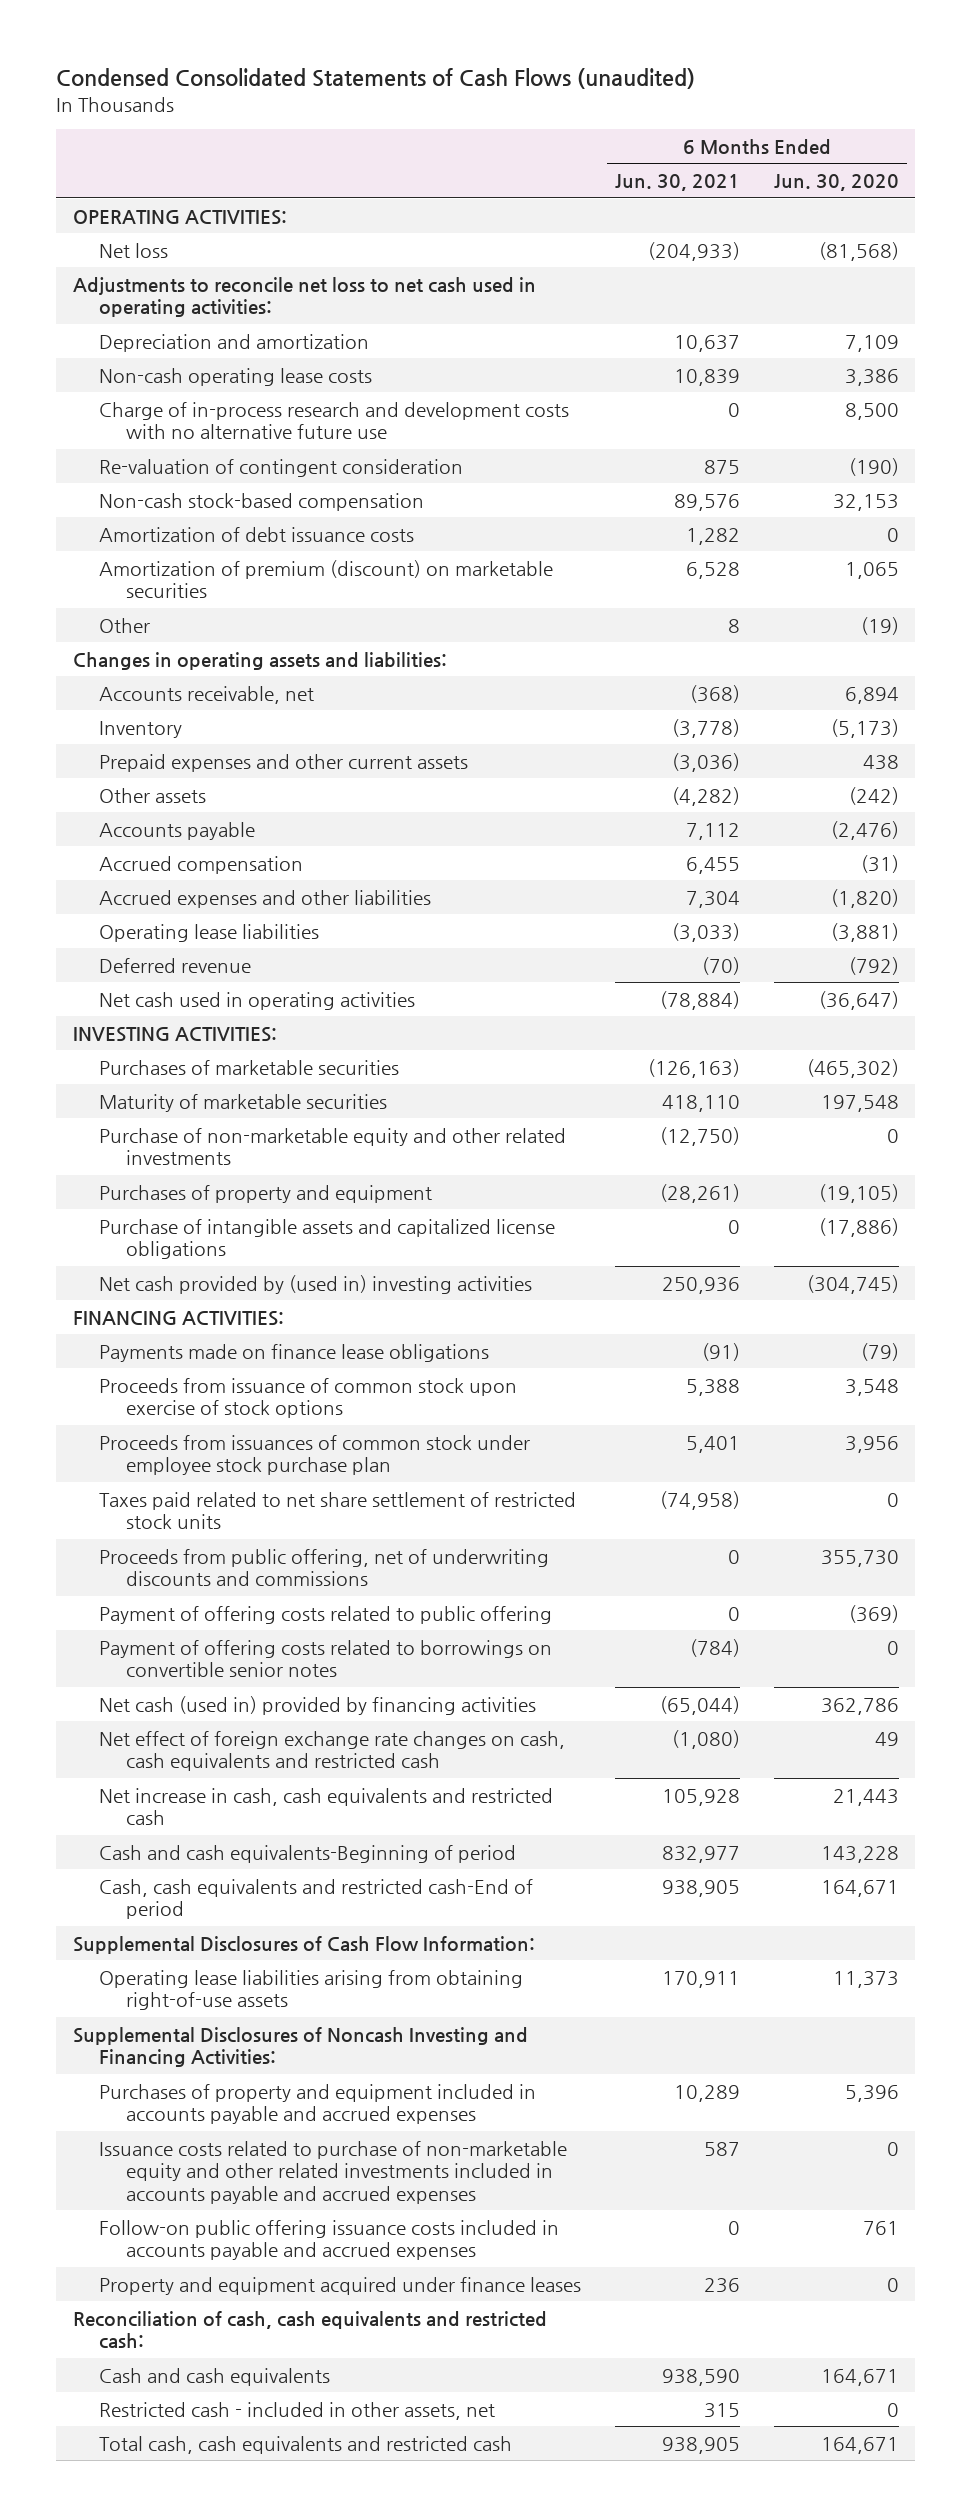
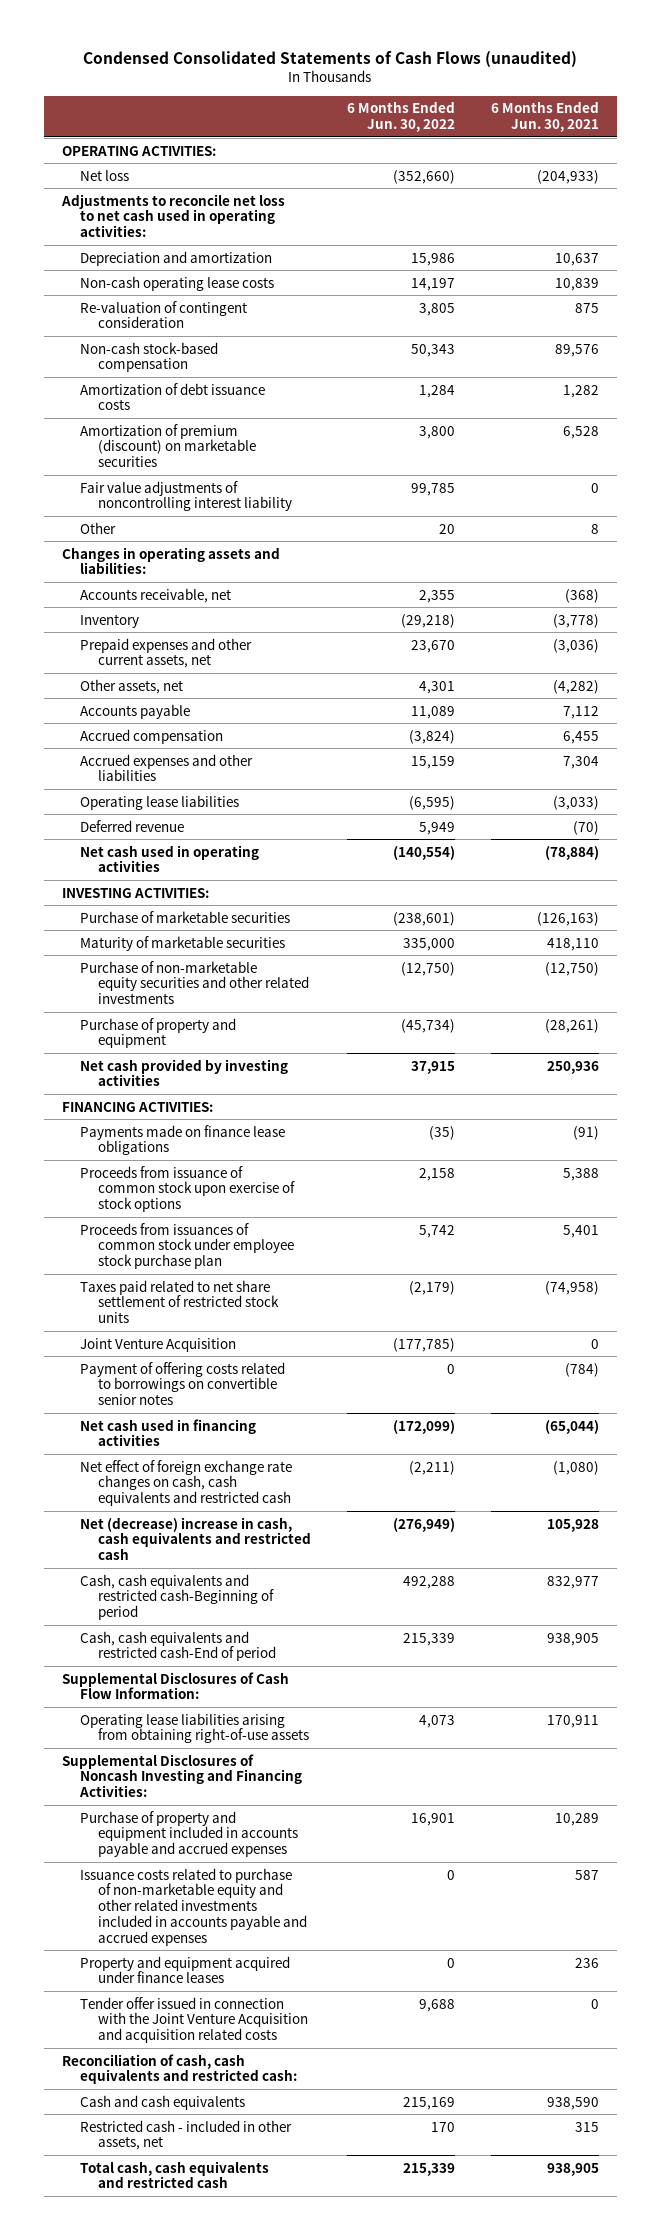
[773,174,899,192] Jun. 30, 2020 -> none
none -> [346,101,455,133] 6 Months Ended Jun. 30, 2022
[99,401,570,440] Charge of in-process research and development costs with no alternative future use -> none
none -> [79,480,292,512] Fair value adjustments of noncontrolling interest liability
[99,753,469,772] Prepaid expenses and other current assets -> [79,637,252,669] Prepaid expenses and other current assets, net
[99,787,207,803] Other assets -> [79,678,183,694] Other assets, net
[99,1059,400,1075] Purchases of marketable securities -> [79,910,290,923] Purchase of marketable securities
[99,1218,556,1260] Purchase of intangible assets and capitalized license obligations -> none
[99,1127,567,1166] Purchase of non-marketable equity and other related investments -> [79,960,309,1005] Purchase of non-marketable equity securities and other related investments
[99,1184,433,1203] Purchases of property and equipment -> [79,1017,236,1049] Purchase of property and equipment
[99,1274,533,1294] Net cash provided by (used in) investing activities -> [79,1058,288,1087] Net cash provided by investing activities
[99,1548,550,1587] Proceeds from public offering, net of underwriting discounts and commissions -> none
[99,1605,553,1624] Payment of offering costs related to public offering -> none
none -> [79,1337,236,1352] Joint Venture Acquisition
[99,1695,537,1715] Net cash (used in) provided by financing activities -> [79,1418,256,1447] Net cash used in financing activities
[99,1787,554,1826] Net increase in cash, cash equivalents and restricted cash -> [79,1516,311,1561] Net (decrease) increase in cash, cash equivalents and restricted cash
[99,1844,517,1863] Cash and cash equivalents-Beginning of period -> [79,1573,274,1621] Cash, cash equivalents and restricted cash-Beginning of period
[99,2083,537,2125] Purchases of property and equipment included in accounts payable and accrued expenses -> [79,1810,298,1858] Purchase of property and equipment included in accounts payable and accrued expenses
[99,2219,560,2261] Follow-on public offering issuance costs included in accounts payable and accrued expenses -> none
none -> [79,1996,308,2044] Tender offer issued in connection with the Joint Venture Acquisition and acquisition related costs

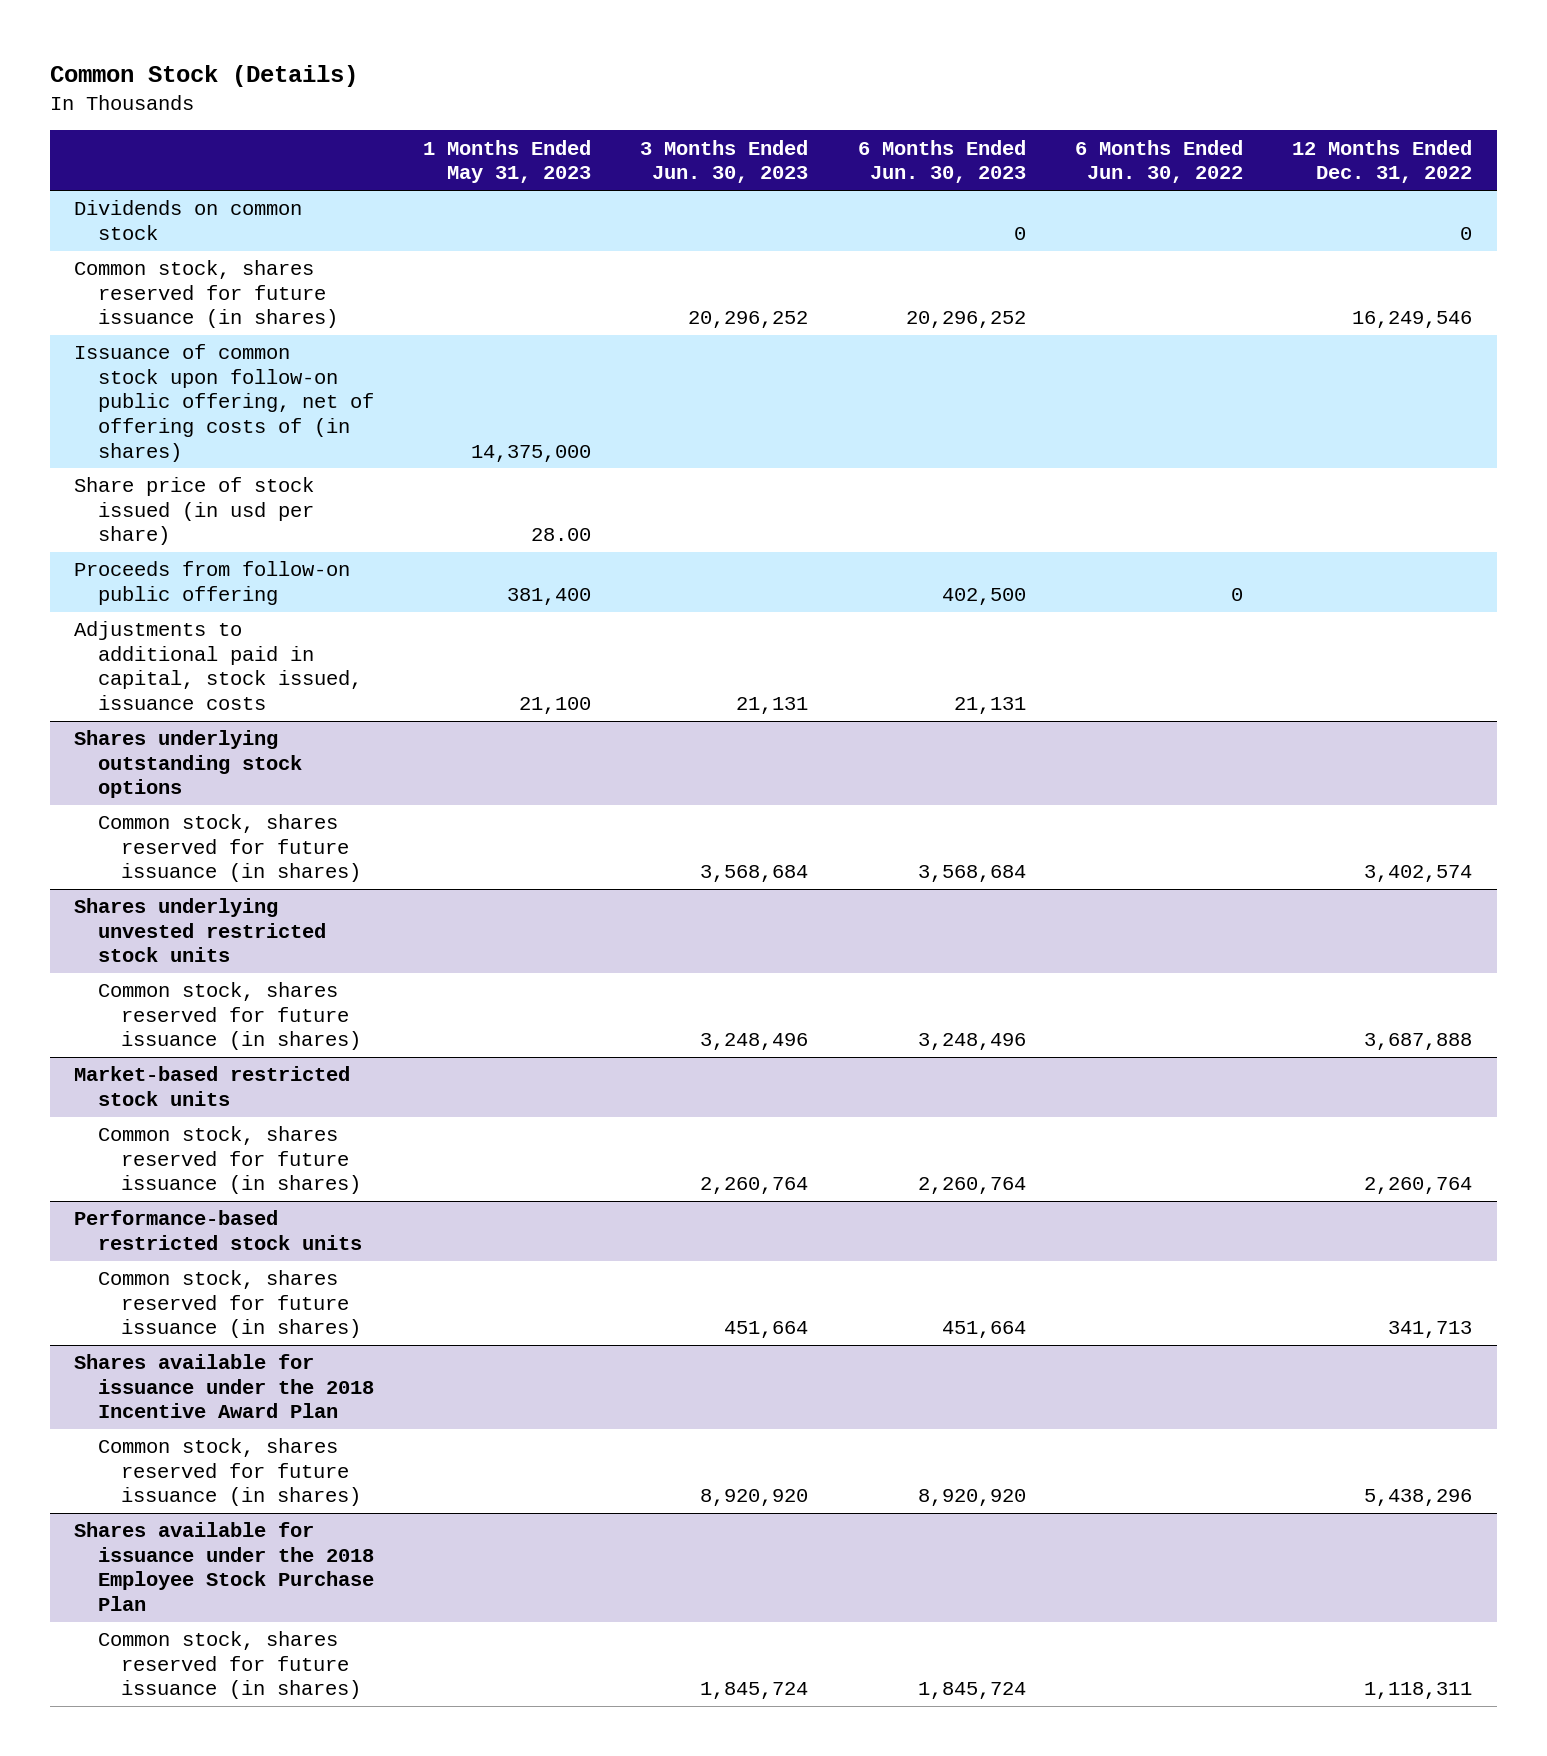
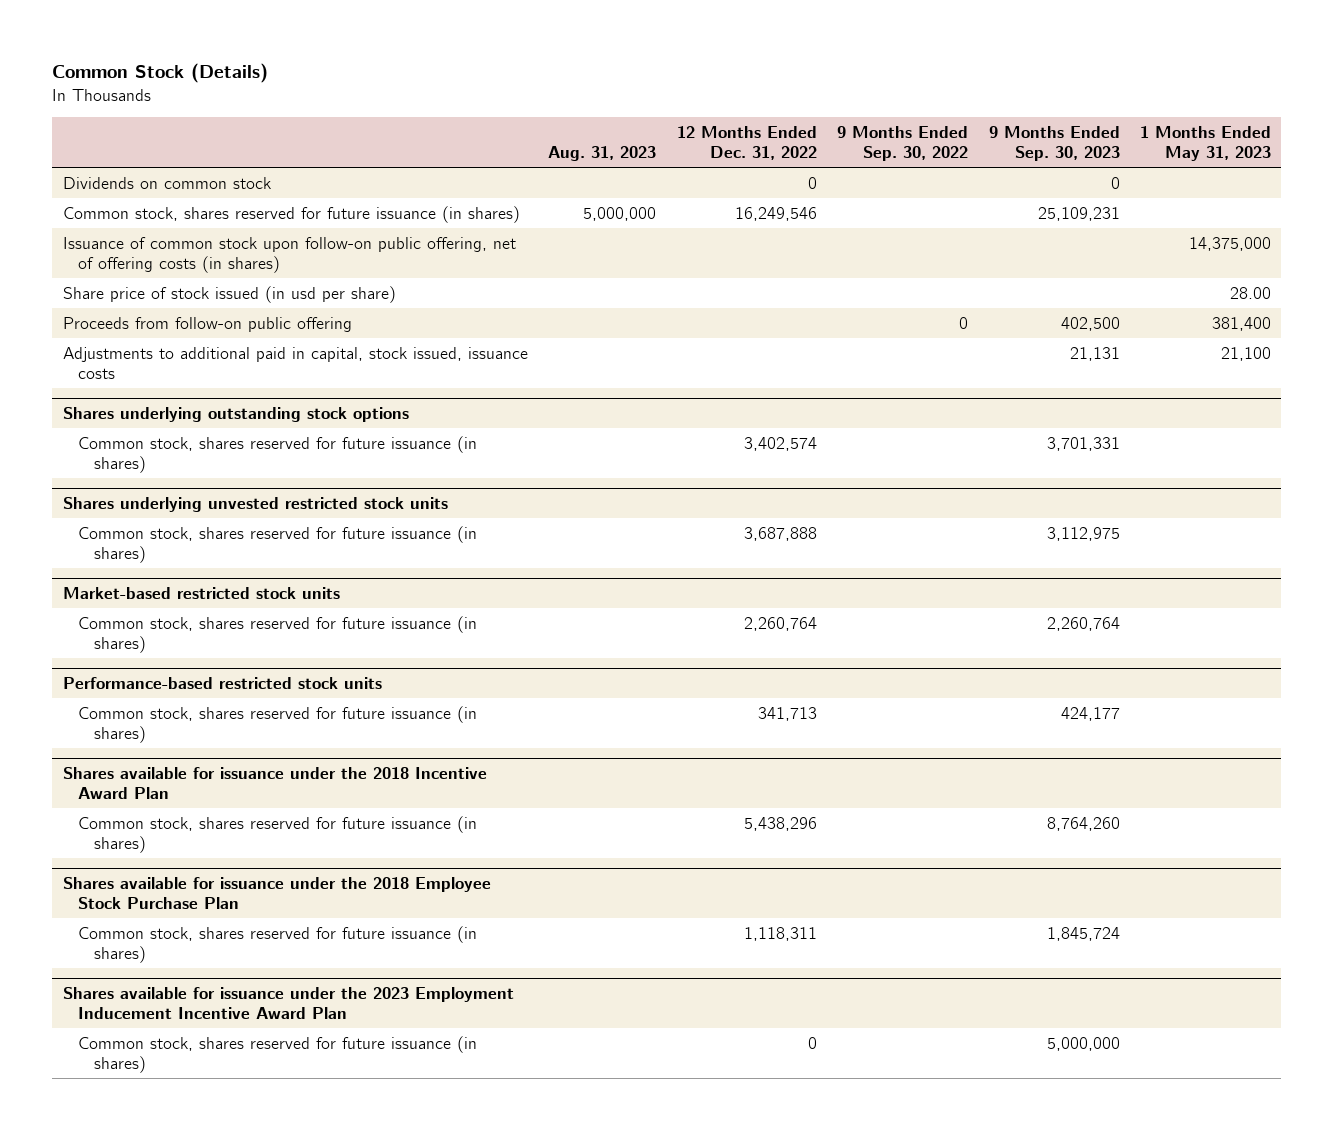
[640,139,809,184] 3 Months Ended Jun. 30, 2023 -> none
[857,139,1026,184] 6 Months Ended Jun. 30, 2023 -> none
[1075,139,1244,184] 6 Months Ended Jun. 30, 2022 -> none
none -> [548,145,657,161] Aug. 31, 2023
none -> [837,125,969,161] 9 Months Ended Sep. 30, 2022
none -> [988,125,1120,161] 9 Months Ended Sep. 30, 2023
[74,344,374,462] Issuance of common stock upon follow-on public offering, net of offering costs of (in shares) -> [62,236,516,273] Issuance of common stock upon follow-on public offering, net of offering costs (in shares)
none -> [62,986,514,1019] Shares available for issuance under the 2023 Employment Inducement Incentive Award Plan
none -> [78,1035,478,1073] Common stock, shares reserved for future issuance (in shares)

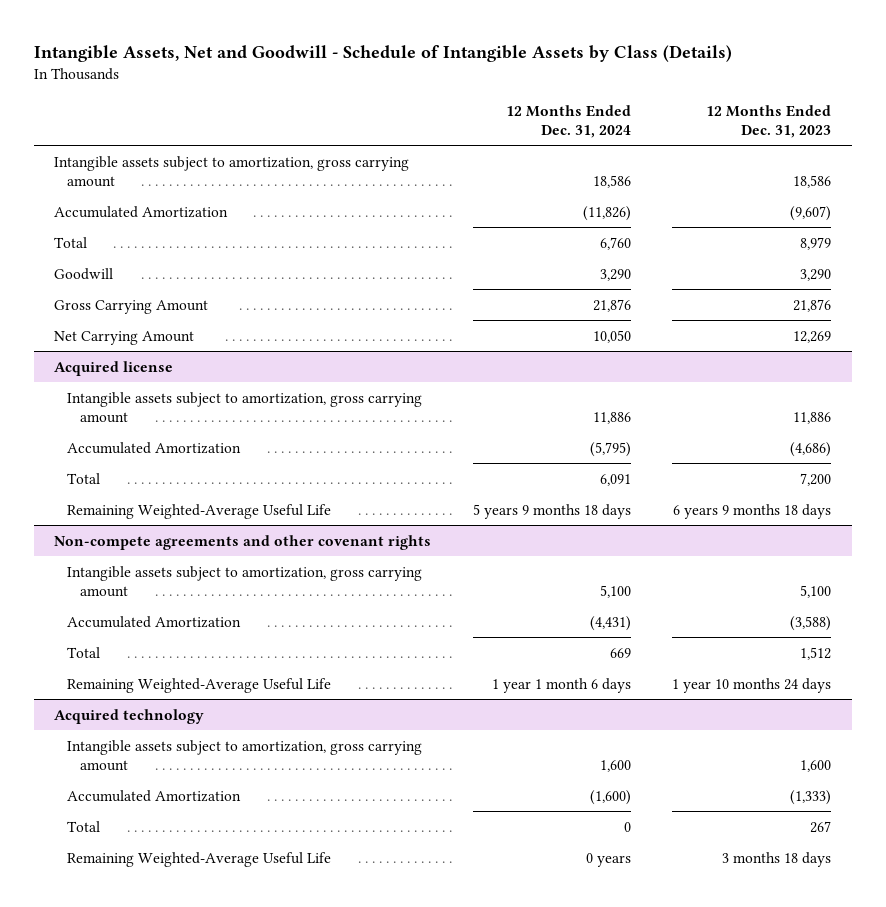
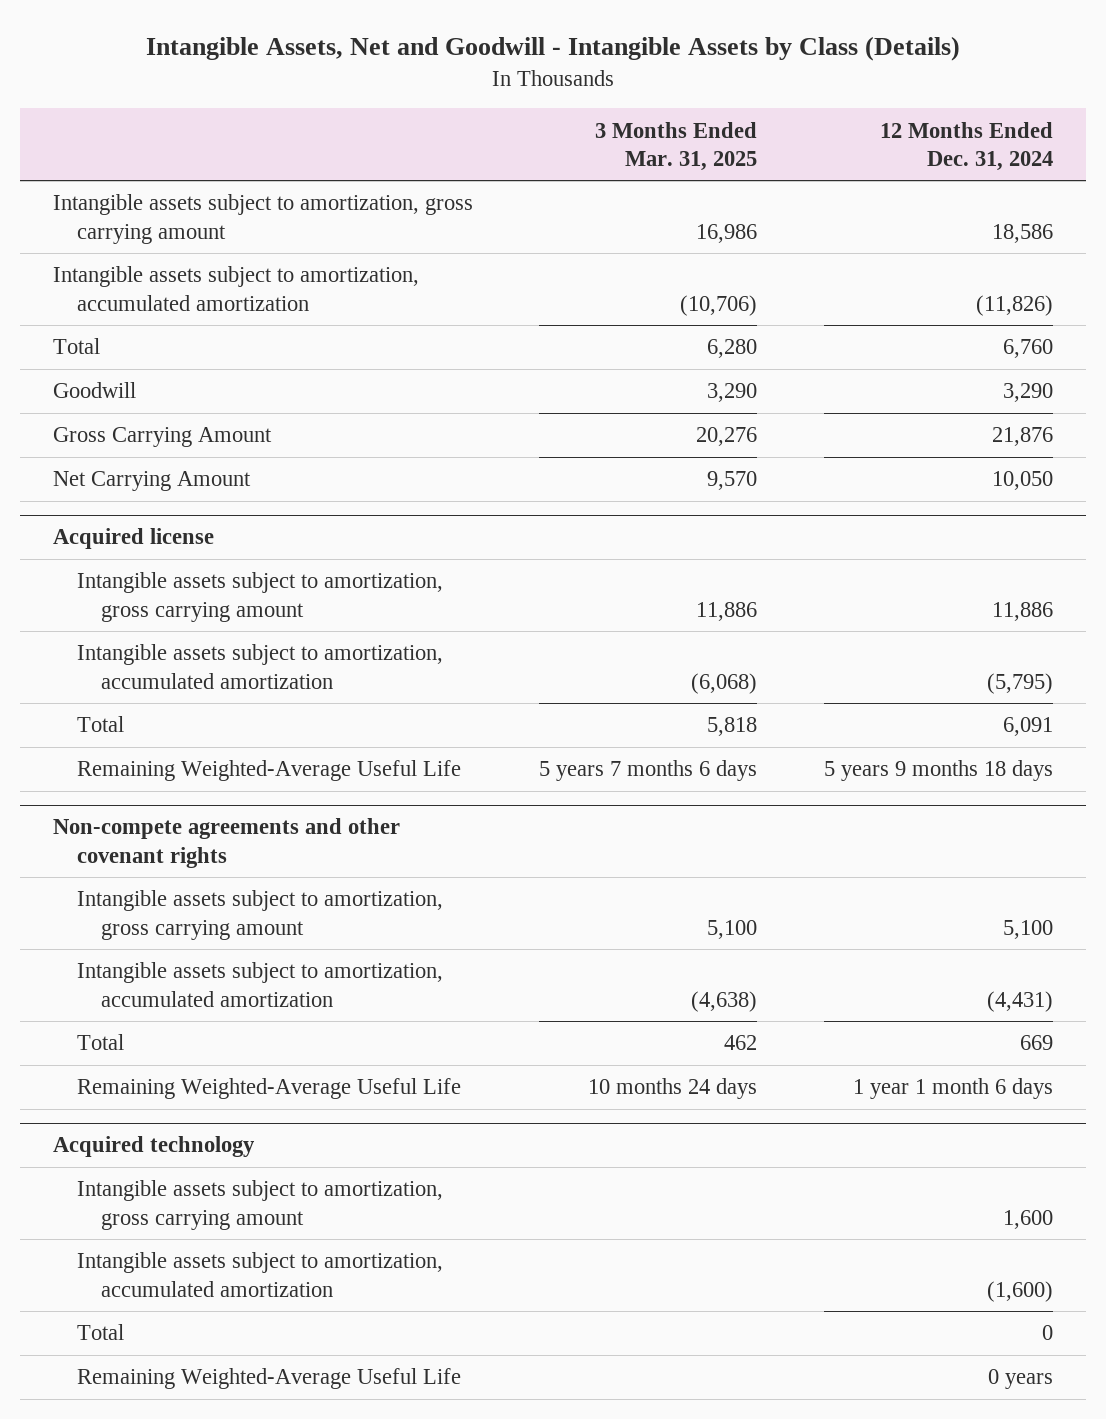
[33,45,732,63] Intangible Assets, Net and Goodwill - Schedule of Intangible Assets by Class (Details) -> [145,36,960,62] Intangible Assets, Net and Goodwill - Intangible Assets by Class (Details)
[706,104,832,138] 12 Months Ended Dec. 31, 2023 -> none
none -> [595,121,758,171] 3 Months Ended Mar. 31, 2025
[54,205,229,218] Accumulated Amortization -> [53,266,420,311] Intangible assets subject to amortization, accumulated amortization
[67,441,242,454] Accumulated Amortization -> [77,644,444,689] Intangible assets subject to amortization, accumulated amortization
[67,615,242,628] Accumulated Amortization -> [77,962,444,1007] Intangible assets subject to amortization, accumulated amortization
[67,789,242,802] Accumulated Amortization -> [77,1252,444,1297] Intangible assets subject to amortization, accumulated amortization

